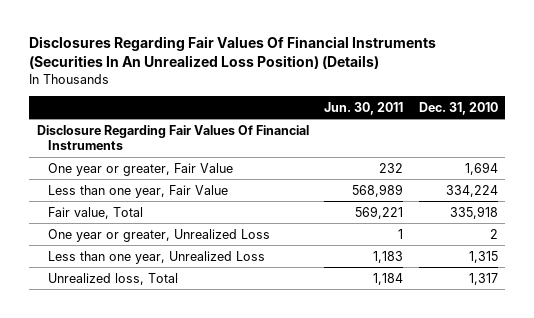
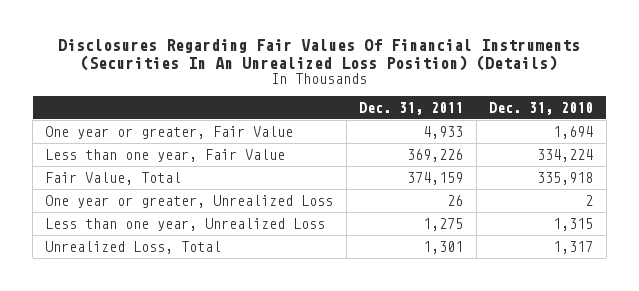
[324,101,404,115] Jun. 30, 2011 -> none
none -> [359,101,464,115] Dec. 31, 2011
[36,124,309,151] Disclosure Regarding Fair Values Of Financial Instruments -> none
[47,206,143,219] Fair value, Total -> [45,171,182,185] Fair Value, Total
[47,272,178,285] Unrealized loss, Total -> [45,240,222,254] Unrealized Loss, Total

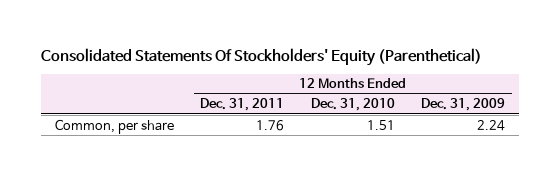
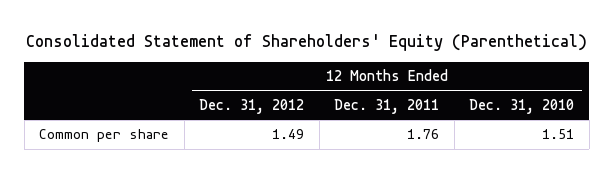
[41,48,483,67] Consolidated Statements Of Stockholders' Equity (Parenthetical) -> [25,33,587,51] Consolidated Statement of Shareholders' Equity (Parenthetical)
[421,98,506,112] Dec. 31, 2009 -> none
none -> [199,98,305,114] Dec. 31, 2012
[54,118,174,134] Common, per share -> [39,129,170,143] Common per share

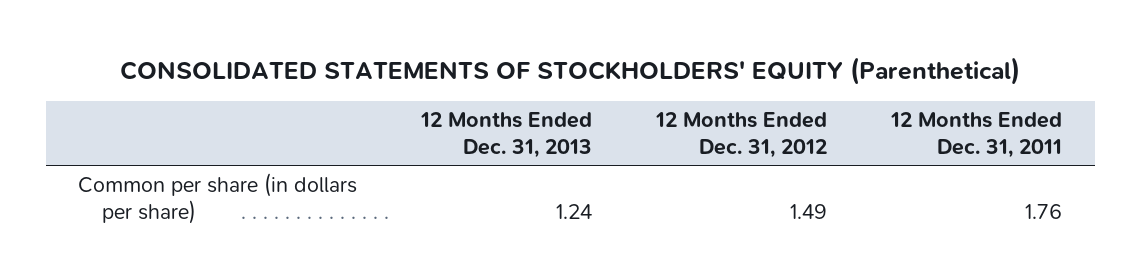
[25,33,587,51] Consolidated Statement of Shareholders' Equity (Parenthetical) -> [120,57,1021,86] CONSOLIDATED STATEMENTS OF STOCKHOLDERS' EQUITY (Parenthetical)
[469,98,575,114] Dec. 31, 2010 -> none
none -> [420,111,593,159] 12 Months Ended Dec. 31, 2013
[39,129,170,143] Common per share -> [77,172,357,225] Common per share (in dollars per share)

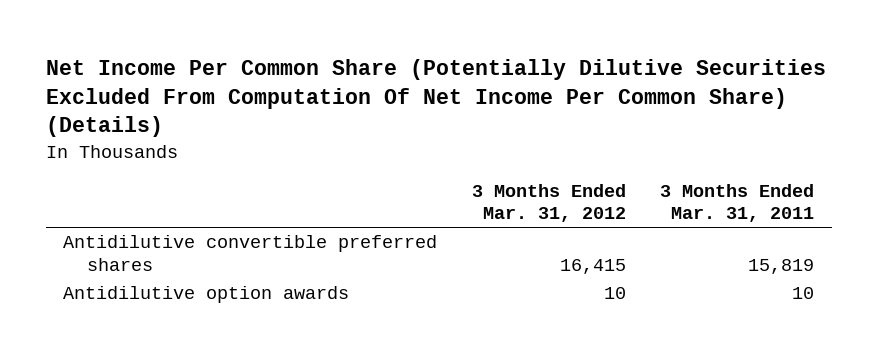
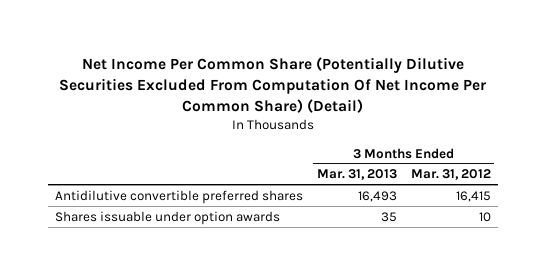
[45,58,826,138] Net Income Per Common Share (Potentially Dilutive Securities Excluded From Computation Of Net Income Per Common Share) (Details) -> [58,56,486,114] Net Income Per Common Share (Potentially Dilutive Securities Excluded From Computation Of Net Income Per Common Share) (Detail)
[660,183,815,222] 3 Months Ended Mar. 31, 2011 -> none
none -> [316,169,397,181] Mar. 31, 2013
[63,286,350,304] Antidilutive option awards -> [54,210,280,225] Shares issuable under option awards

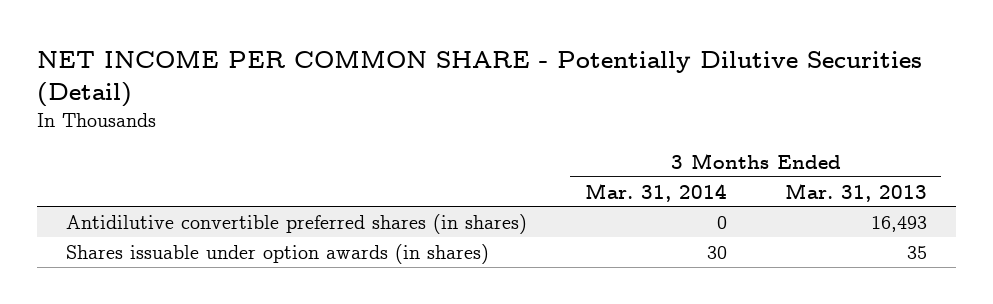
[58,56,486,114] Net Income Per Common Share (Potentially Dilutive Securities Excluded From Computation Of Net Income Per Common Share) (Detail) -> [36,50,922,107] NET INCOME PER COMMON SHARE - Potentially Dilutive Securities (Detail)
[410,169,491,181] Mar. 31, 2012 -> none
none -> [584,182,727,202] Mar. 31, 2014
[54,189,303,204] Antidilutive convertible preferred shares -> [65,213,527,234] Antidilutive convertible preferred shares (in shares)
[54,210,280,225] Shares issuable under option awards -> [65,243,489,264] Shares issuable under option awards (in shares)

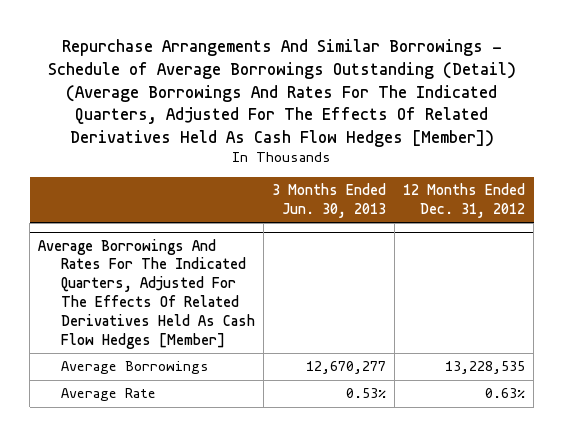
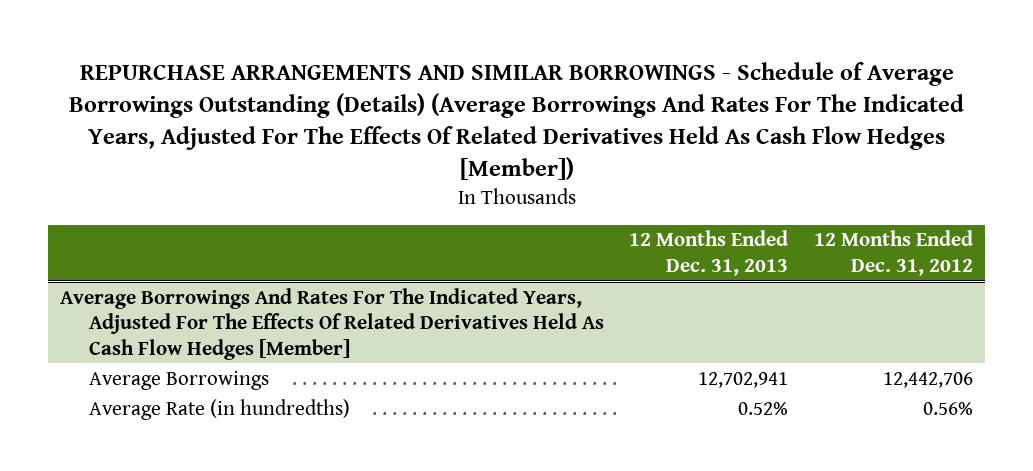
[47,39,516,147] Repurchase Arrangements And Similar Borrowings - Schedule of Average Borrowings Outstanding (Detail) (Average Borrowings And Rates For The Indicated Quarters, Adjusted For The Effects Of Related Derivatives Held As Cash Flow Hedges [Member]) -> [68,61,964,181] REPURCHASE ARRANGEMENTS AND SIMILAR BORROWINGS - Schedule of Average Borrowings Outstanding (Details) (Average Borrowings And Rates For The Indicated Years, Adjusted For The Effects Of Related Derivatives Held As Cash Flow Hedges [Member])
[272,183,387,219] 3 Months Ended Jun. 30, 2013 -> none
none -> [629,230,789,276] 12 Months Ended Dec. 31, 2013
[38,238,255,349] Average Borrowings And Rates For The Indicated Quarters, Adjusted For The Effects Of Related Derivatives Held As Cash Flow Hedges [Member] -> [60,287,604,360] Average Borrowings And Rates For The Indicated Years, Adjusted For The Effects Of Related Derivatives Held As Cash Flow Hedges [Member]
[445,361,526,375] 13,228,535 -> [882,371,973,388] 12,442,706
[60,388,156,402] Average Rate -> [88,398,350,420] Average Rate (in hundredths)
[485,388,526,399] 0.63% -> [922,401,973,415] 0.56%

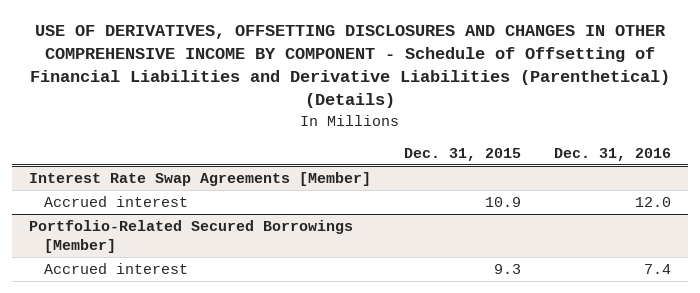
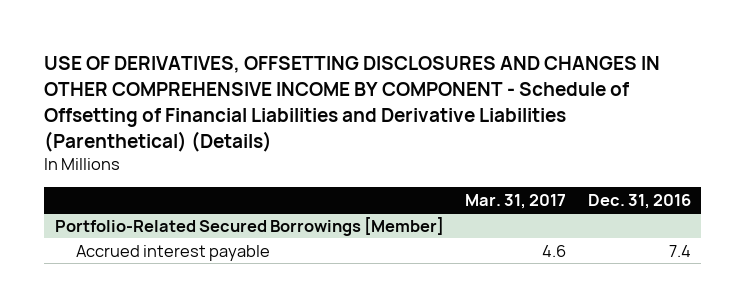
[404,147,522,161] Dec. 31, 2015 -> none
none -> [465,193,567,209] Mar. 31, 2017
[28,172,371,187] Interest Rate Swap Agreements [Member] -> none
[43,196,188,208] Accrued interest -> none
[43,263,188,275] Accrued interest -> [75,244,270,261] Accrued interest payable

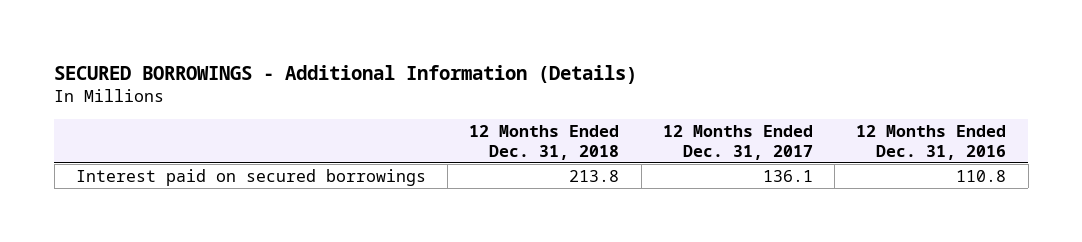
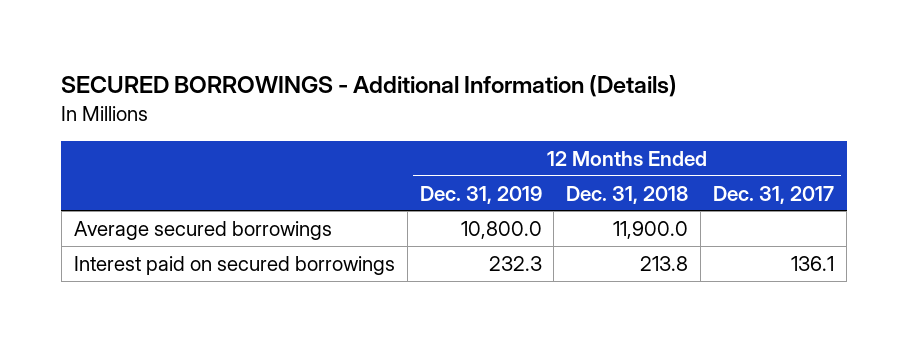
[856,124,1007,160] 12 Months Ended Dec. 31, 2016 -> none
none -> [419,185,542,204] Dec. 31, 2019
none -> [73,220,332,240] Average secured borrowings

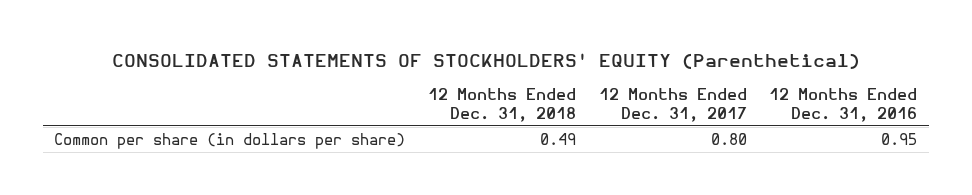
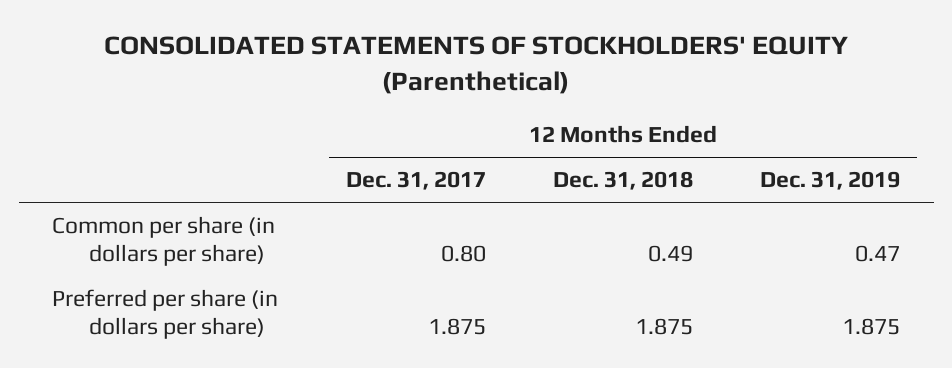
[769,88,918,123] 12 Months Ended Dec. 31, 2016 -> none
none -> [760,171,901,191] Dec. 31, 2019
none -> [52,288,279,339] Preferred per share (in dollars per share)

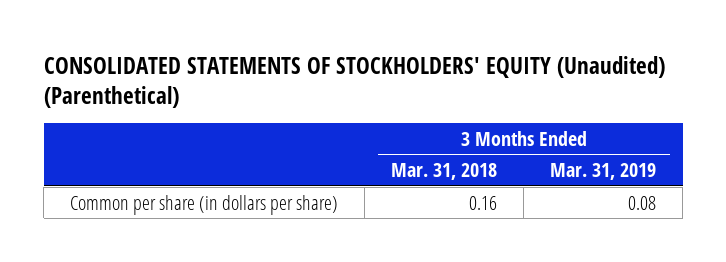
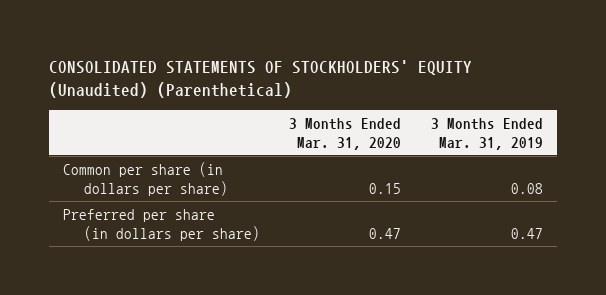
[391,163,498,181] Mar. 31, 2018 -> none
none -> [289,117,402,150] 3 Months Ended Mar. 31, 2020
none -> [63,208,261,241] Preferred per share (in dollars per share)

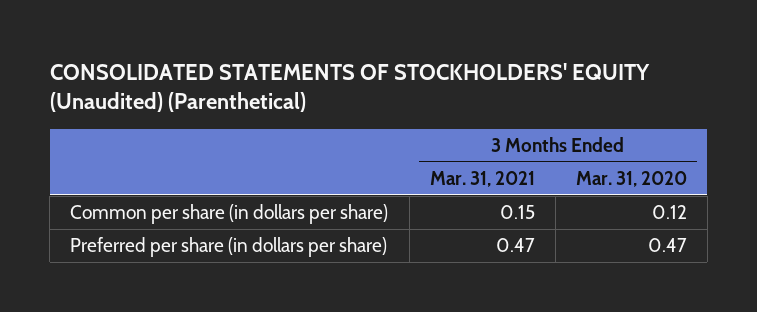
[430,117,543,150] 3 Months Ended Mar. 31, 2019 -> none
none -> [429,170,535,187] Mar. 31, 2021
[369,182,402,194] 0.15 -> [651,205,687,220] 0.12

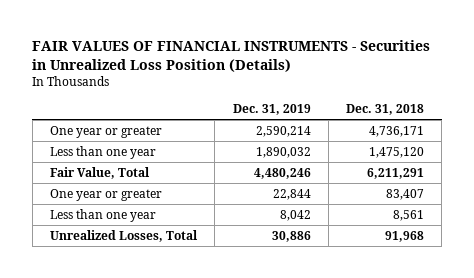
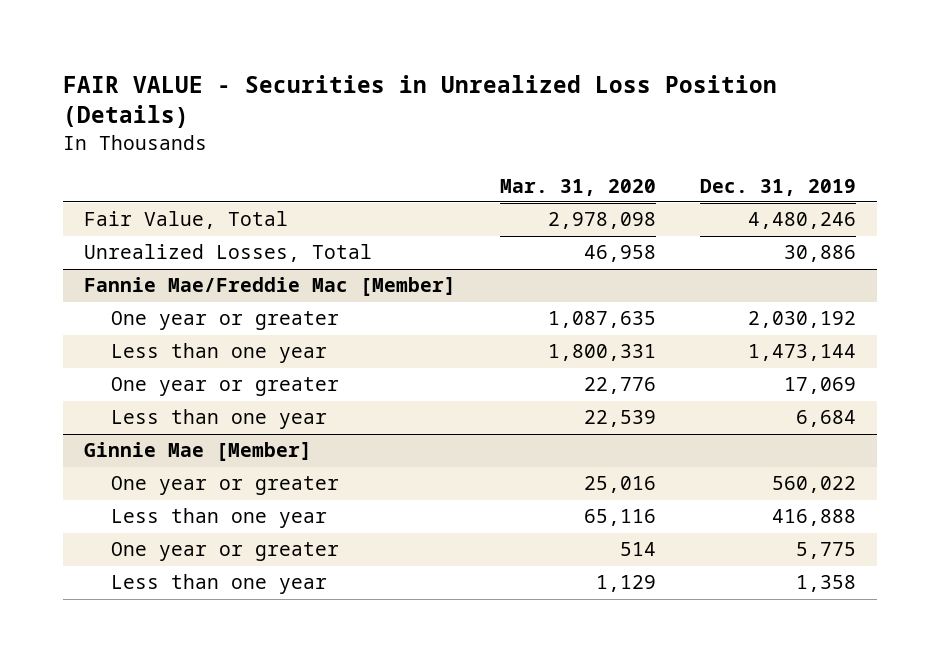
[32,40,431,72] FAIR VALUES OF FINANCIAL INSTRUMENTS - Securities in Unrealized Loss Position (Details) -> [62,74,777,129] FAIR VALUE - Securities in Unrealized Loss Position (Details)
[345,104,424,116] Dec. 31, 2018 -> none
none -> [499,178,656,196] Mar. 31, 2020
[50,125,163,138] One year or greater -> none
[50,145,157,159] Less than one year -> none
[50,188,163,201] One year or greater -> none
[50,208,157,222] Less than one year -> none
none -> [84,277,457,297] Fannie Mae/Freddie Mac [Member]
none -> [111,311,340,331] One year or greater
none -> [111,343,328,364] Less than one year
none -> [111,377,340,397] One year or greater
none -> [111,409,328,430] Less than one year
none -> [84,442,313,462] Ginnie Mae [Member]
none -> [111,476,340,496] One year or greater
none -> [111,508,328,529] Less than one year
none -> [111,542,340,562] One year or greater
none -> [111,574,328,595] Less than one year

